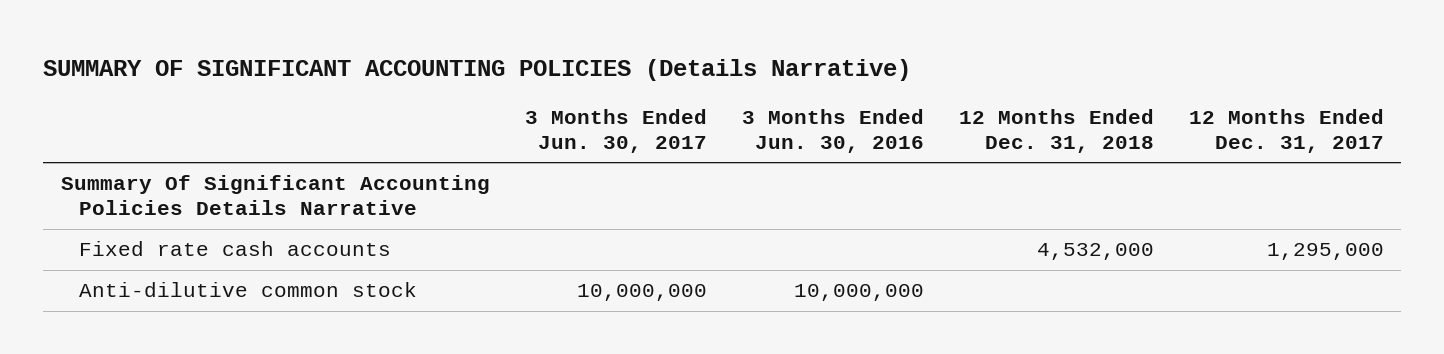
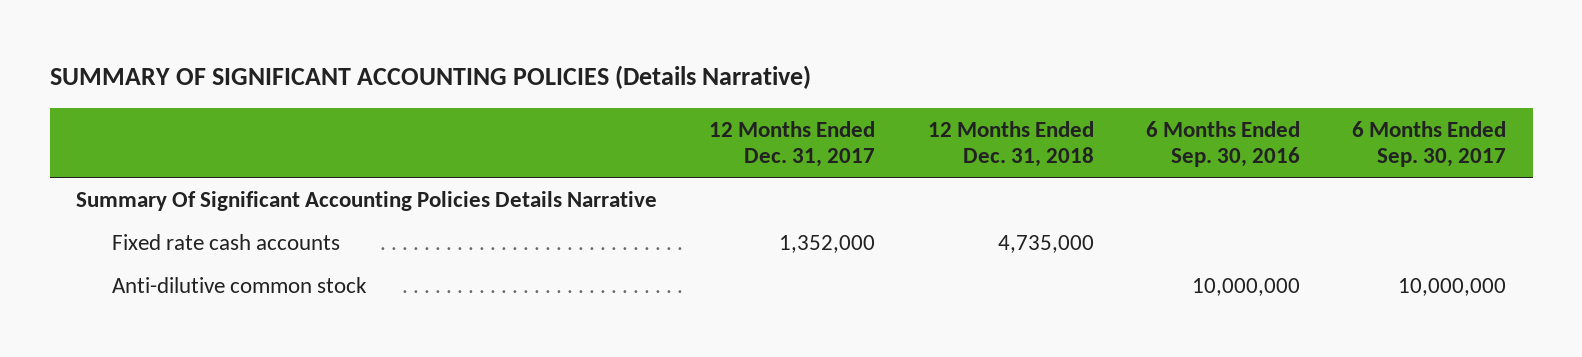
[524,108,707,153] 3 Months Ended Jun. 30, 2017 -> none
[741,108,924,153] 3 Months Ended Jun. 30, 2016 -> none
none -> [1145,120,1300,168] 6 Months Ended Sep. 30, 2016
none -> [1352,120,1507,168] 6 Months Ended Sep. 30, 2017
[1036,243,1154,261] 4,532,000 -> [997,234,1094,253] 4,735,000
[1266,243,1384,261] 1,295,000 -> [779,234,876,253] 1,352,000

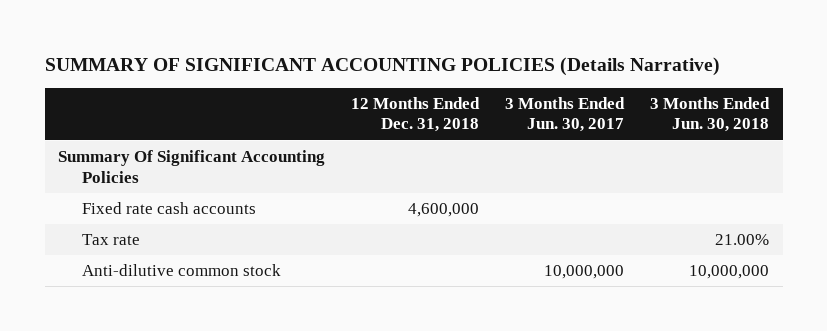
[709,120,876,168] 12 Months Ended Dec. 31, 2017 -> none
[1145,120,1300,168] 6 Months Ended Sep. 30, 2016 -> none
[1352,120,1507,168] 6 Months Ended Sep. 30, 2017 -> none
none -> [505,96,626,133] 3 Months Ended Jun. 30, 2017
none -> [650,96,771,133] 3 Months Ended Jun. 30, 2018
[75,190,657,211] Summary Of Significant Accounting Policies Details Narrative -> [57,150,325,183] Summary Of Significant Accounting Policies
[997,234,1094,253] 4,735,000 -> [407,203,479,218] 4,600,000
none -> [82,234,141,246] Tax rate

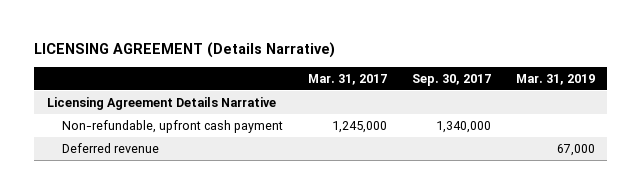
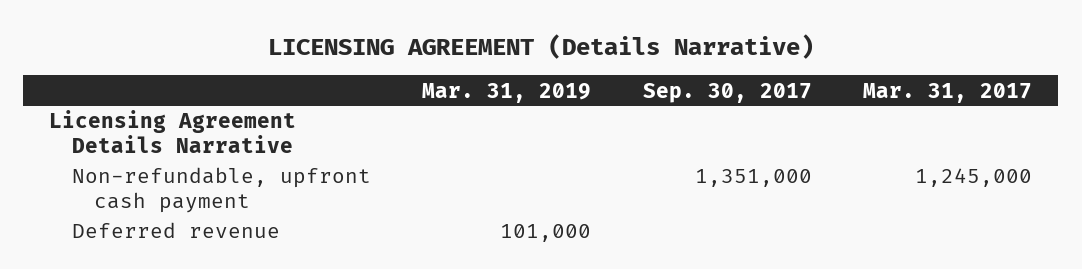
[435,121,491,134] 1,340,000 -> [694,169,812,188] 1,351,000
[556,144,595,157] 67,000 -> [500,224,592,243] 101,000

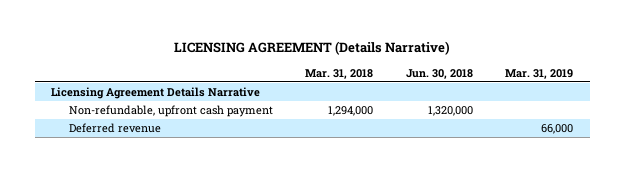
[642,82,812,103] Sep. 30, 2017 -> none
[863,82,1033,103] Mar. 31, 2017 -> none
none -> [305,68,374,79] Mar. 31, 2018
none -> [405,68,473,79] Jun. 30, 2018
[500,224,592,243] 101,000 -> [541,124,574,135] 66,000

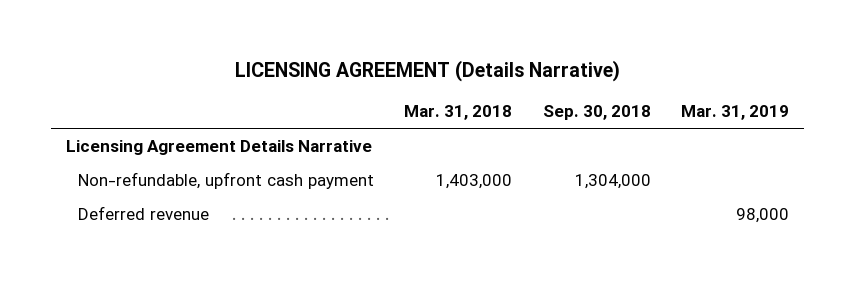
[405,68,473,79] Jun. 30, 2018 -> none
none -> [542,105,651,121] Sep. 30, 2018
[328,106,374,117] 1,294,000 -> [436,174,513,190] 1,403,000
[541,124,574,135] 66,000 -> [735,208,789,224] 98,000

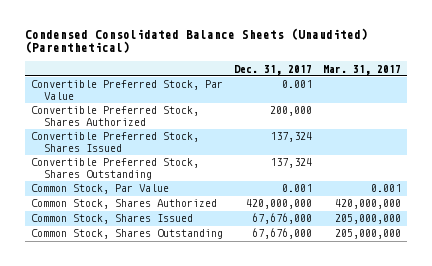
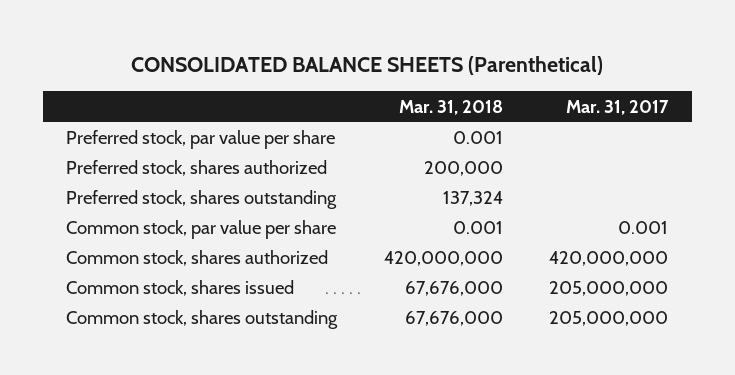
[24,27,368,54] Condensed Consolidated Balance Sheets (Unaudited) (Parenthetical) -> [131,56,604,76] CONSOLIDATED BALANCE SHEETS (Parenthetical)
[233,64,312,75] Dec. 31, 2017 -> none
none -> [398,99,503,115] Mar. 31, 2018
[30,132,199,152] Convertible Preferred Stock, Shares Issued -> none
[30,80,223,100] Convertible Preferred Stock, Par Value -> [66,129,336,149] Preferred stock, par value per share
[30,106,199,126] Convertible Preferred Stock, Shares Authorized -> [66,159,328,176] Preferred stock, shares authorized
[30,158,199,180] Convertible Preferred Stock, Shares Outstanding -> [66,189,338,209] Preferred stock, shares outstanding
[30,184,169,195] Common Stock, Par Value -> [66,219,337,239] Common stock, par value per share
[30,199,217,210] Common Stock, Shares Authorized -> [66,249,329,266] Common stock, shares authorized
[30,214,193,225] Common Stock, Shares Issued -> [66,279,295,296] Common stock, shares issued
[30,229,223,240] Common Stock, Shares Outstanding -> [66,309,339,329] Common stock, shares outstanding

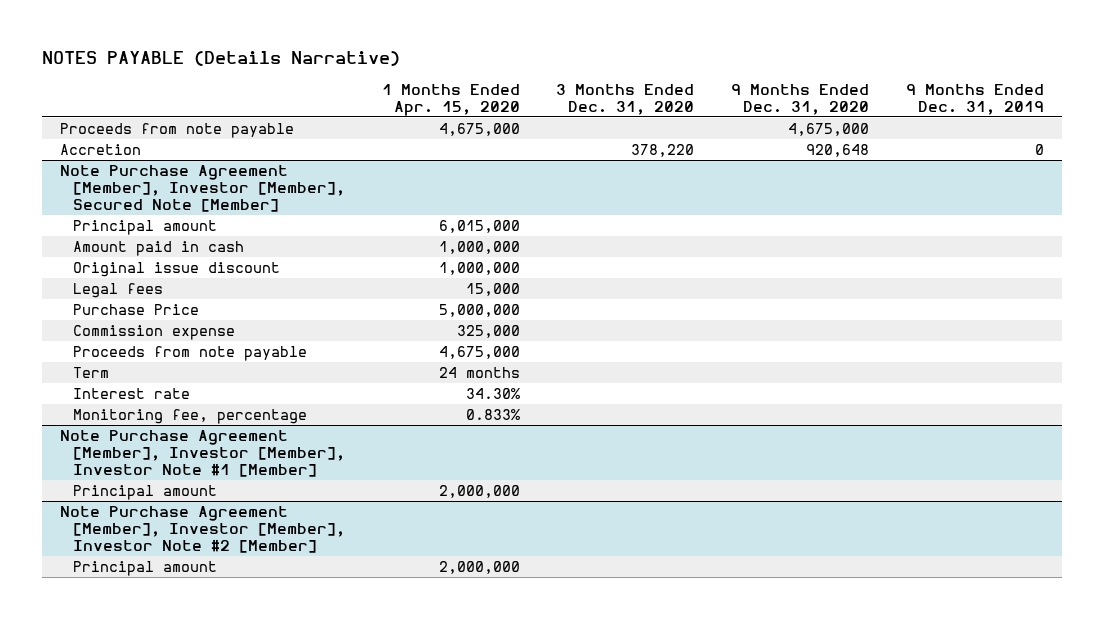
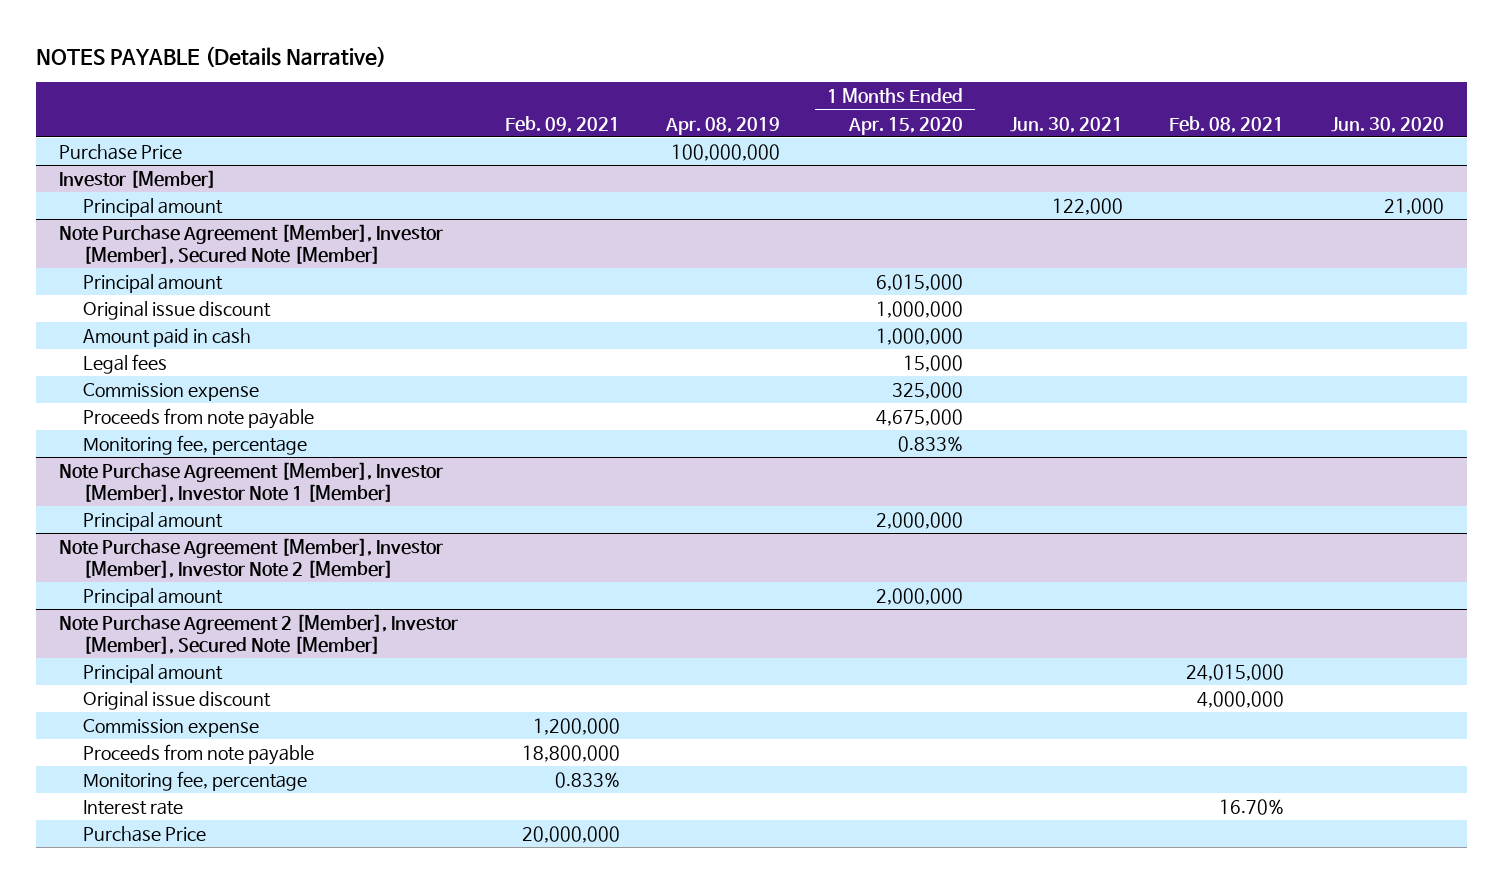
[556,83,695,115] 3 Months Ended Dec. 31, 2020 -> none
[731,83,870,115] 9 Months Ended Dec. 31, 2020 -> none
[905,83,1044,115] 9 Months Ended Dec. 31, 2019 -> none
none -> [504,115,620,133] Feb. 09, 2021
none -> [665,116,781,135] Apr. 08, 2019
none -> [1009,116,1123,133] Jun. 30, 2021
none -> [1169,115,1285,133] Feb. 08, 2021
none -> [1331,116,1445,133] Jun. 30, 2020
[60,123,295,139] Proceeds from note payable -> none
[60,144,142,156] Accretion -> none
none -> [58,144,182,161] Purchase Price
none -> [58,170,216,189] Investor [Member]
none -> [82,198,223,218] Principal amount
[72,241,244,257] Amount paid in cash -> [82,328,251,348] Amount paid in cash
[72,304,199,316] Purchase Price -> none
[72,367,109,379] Term -> none
[72,388,190,400] Interest rate -> none
[60,430,345,477] Note Purchase Agreement [Member], Investor [Member], Investor Note #1 [Member] -> [58,462,443,502] Note Purchase Agreement [Member], Investor [Member], Investor Note 1 [Member]
[60,506,345,553] Note Purchase Agreement [Member], Investor [Member], Investor Note #2 [Member] -> [58,538,443,578] Note Purchase Agreement [Member], Investor [Member], Investor Note 2 [Member]
none -> [58,614,458,654] Note Purchase Agreement 2 [Member], Investor [Member], Secured Note [Member]
none -> [82,664,223,684] Principal amount
none -> [82,691,271,711] Original issue discount
none -> [82,719,259,738] Commission expense
none -> [82,744,314,766] Proceeds from note payable
none -> [82,771,307,792] Monitoring fee, percentage
none -> [82,800,183,816] Interest rate
none -> [82,826,206,843] Purchase Price

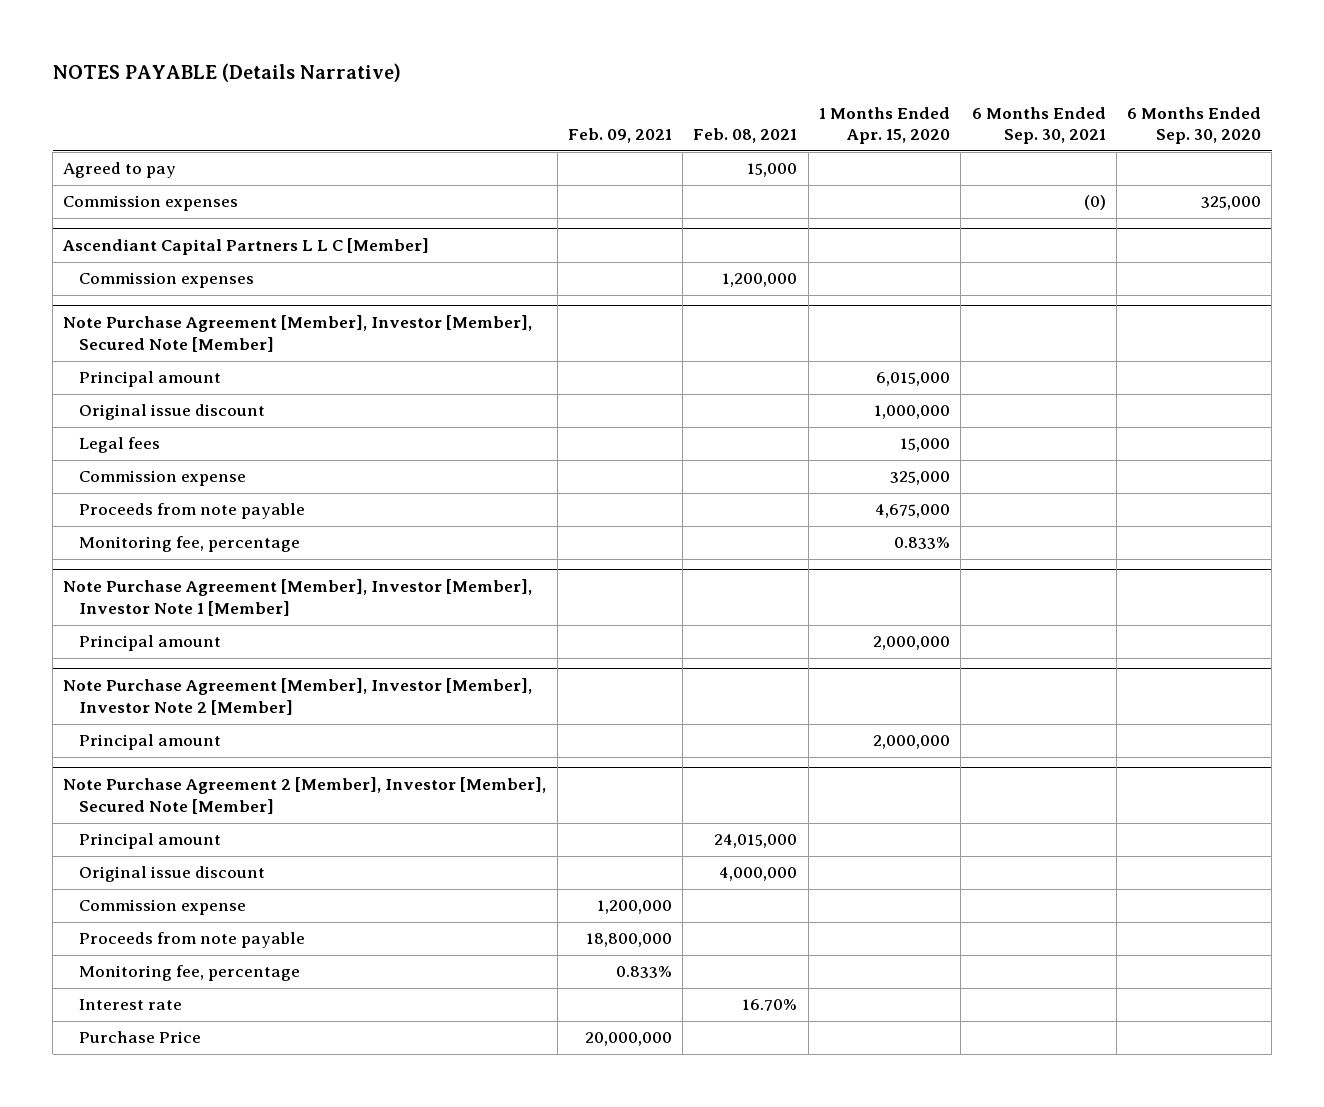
[665,116,781,135] Apr. 08, 2019 -> none
[1009,116,1123,133] Jun. 30, 2021 -> none
[1331,116,1445,133] Jun. 30, 2020 -> none
none -> [971,106,1106,145] 6 Months Ended Sep. 30, 2021
none -> [1127,106,1262,145] 6 Months Ended Sep. 30, 2020
[58,144,182,161] Purchase Price -> none
[58,170,216,189] Investor [Member] -> none
[82,198,223,218] Principal amount -> none
none -> [63,162,177,179] Agreed to pay
none -> [63,195,239,212] Commission expenses
none -> [62,238,430,256] Ascendiant Capital Partners L L C [Member]
none -> [78,272,254,289] Commission expenses
[82,328,251,348] Amount paid in cash -> none

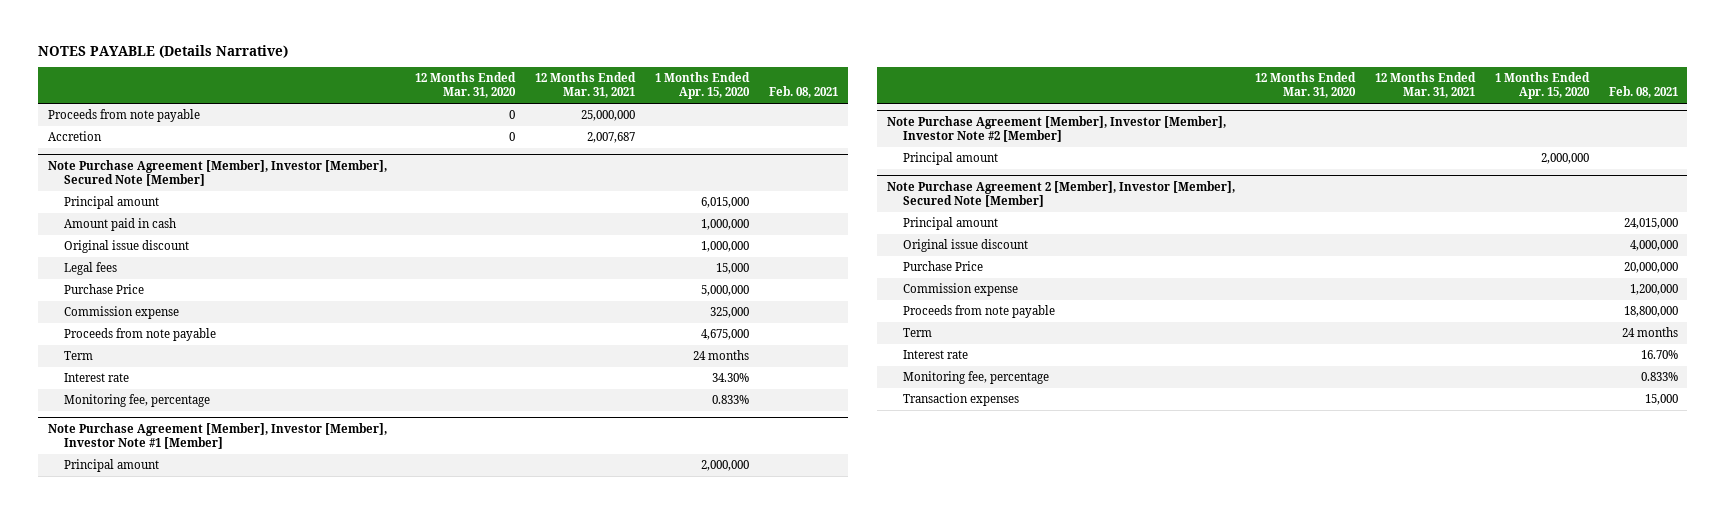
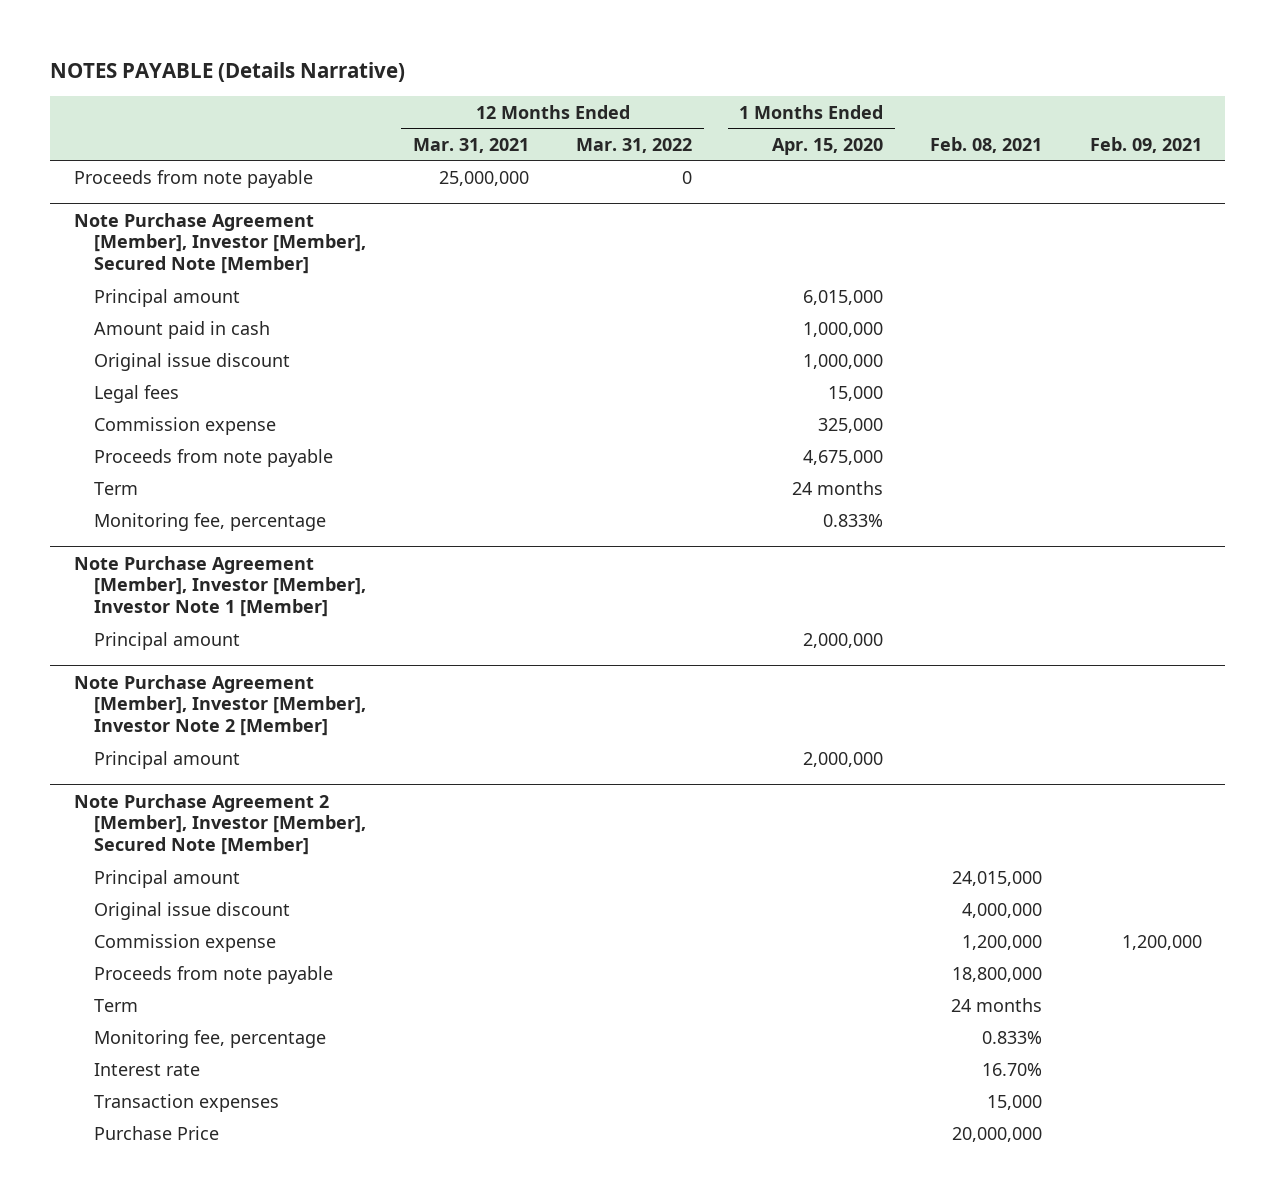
[415,72,517,99] 12 Months Ended Mar. 31, 2020 -> none
none -> [576,137,693,153] Mar. 31, 2022
none -> [1089,136,1202,153] Feb. 09, 2021
[47,131,102,142] Accretion -> none
[63,284,144,295] Purchase Price -> none
[63,373,129,383] Interest rate -> none
[47,423,387,449] Note Purchase Agreement [Member], Investor [Member], Investor Note #1 [Member] -> [73,555,367,618] Note Purchase Agreement [Member], Investor [Member], Investor Note 1 [Member]
[887,116,1227,142] Note Purchase Agreement [Member], Investor [Member], Investor Note #2 [Member] -> [73,674,367,737] Note Purchase Agreement [Member], Investor [Member], Investor Note 2 [Member]
[903,350,969,360] Interest rate -> [94,1062,201,1076] Interest rate
[903,261,984,272] Purchase Price -> [94,1125,220,1140] Purchase Price

